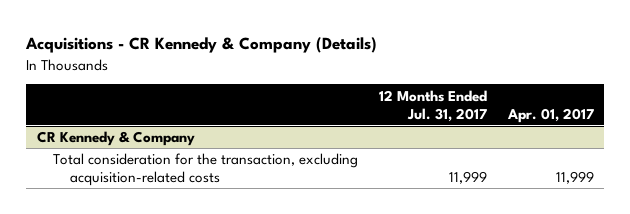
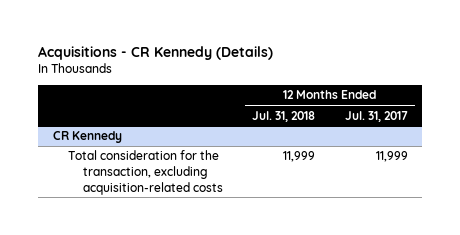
[25,37,378,54] Acquisitions - CR Kennedy & Company (Details) -> [38,45,274,60] Acquisitions - CR Kennedy (Details)
[506,107,594,123] Apr. 01, 2017 -> none
none -> [252,110,316,122] Jul. 31, 2018
[36,131,195,147] CR Kennedy & Company -> [52,131,122,144] CR Kennedy

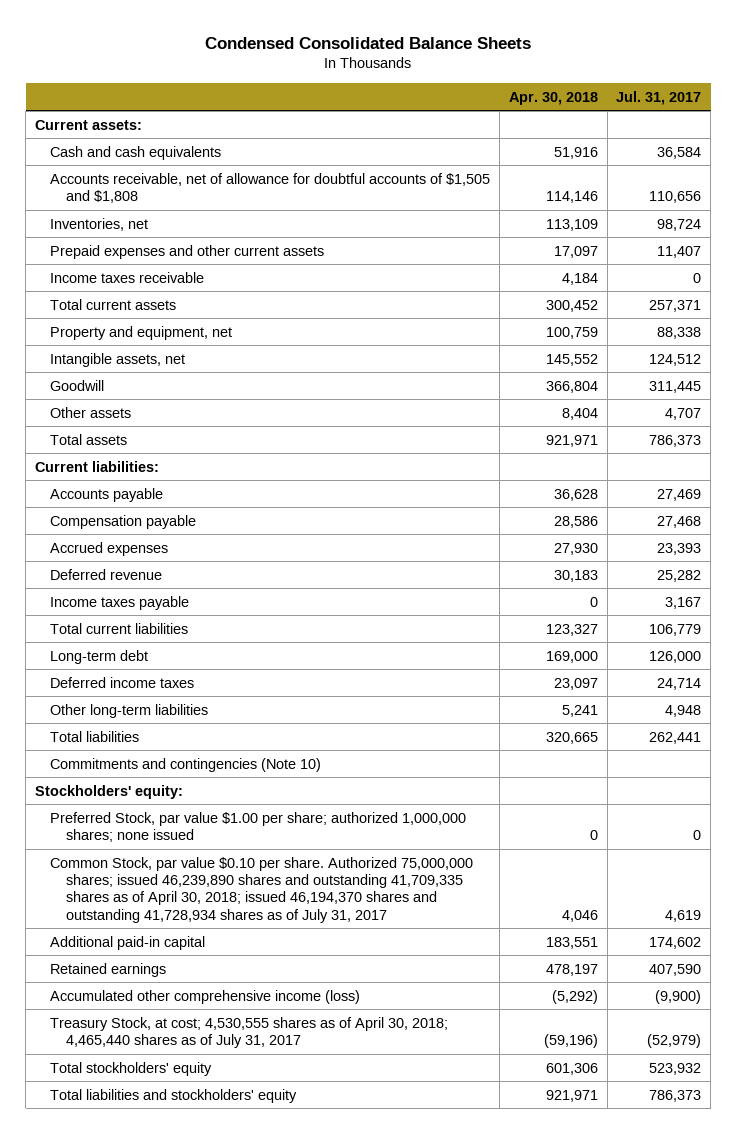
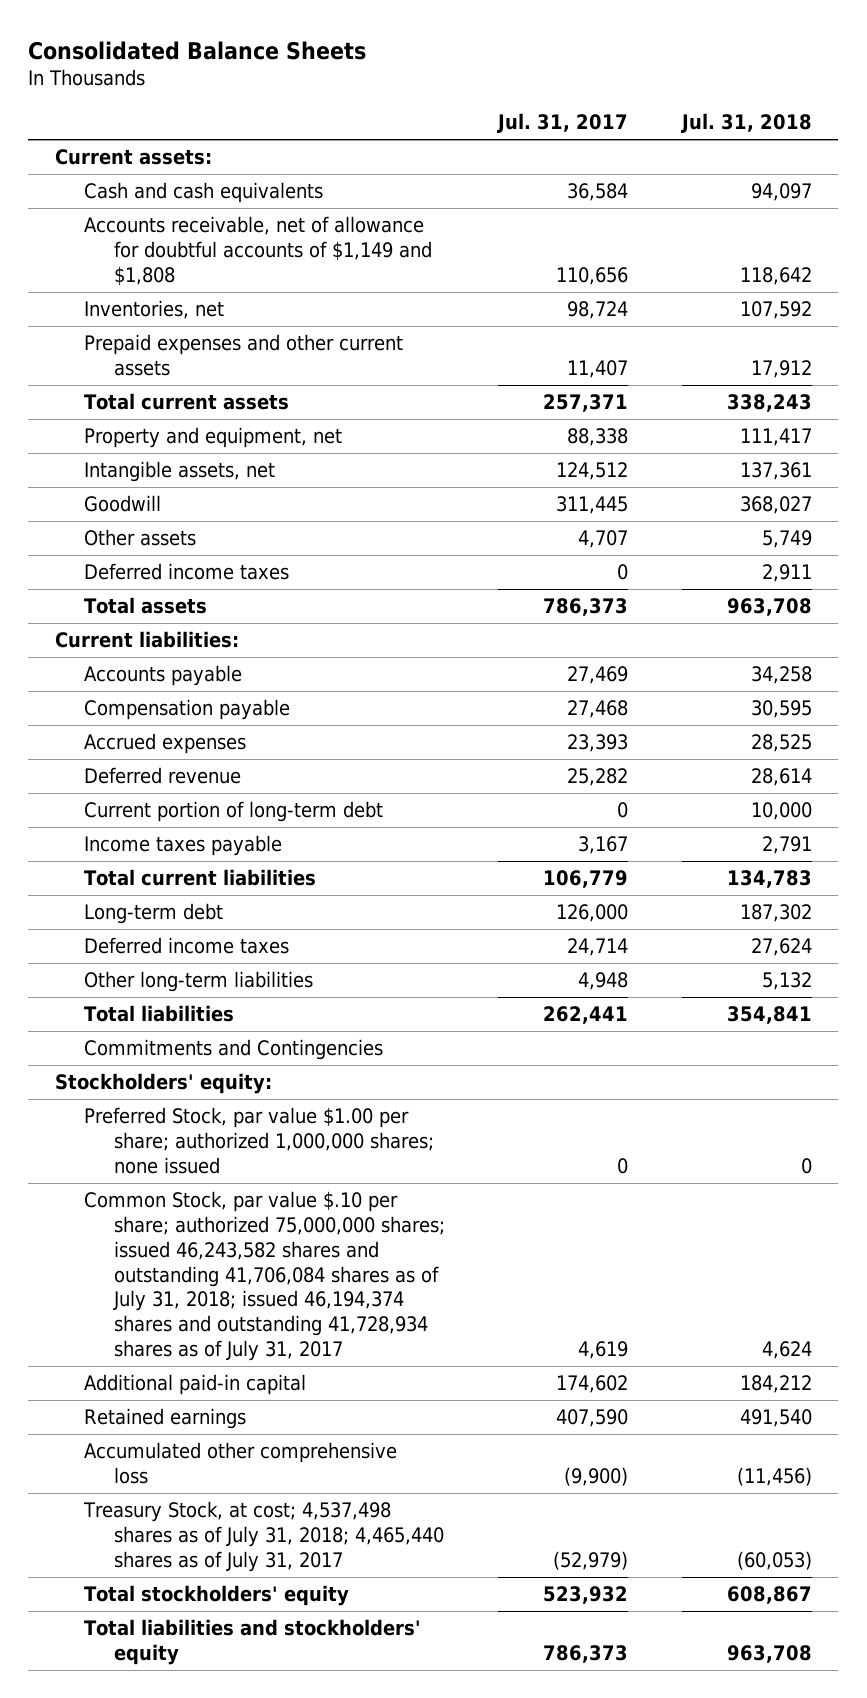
[205,36,532,49] Condensed Consolidated Balance Sheets -> [28,40,367,60] Consolidated Balance Sheets
[508,91,598,105] Apr. 30, 2018 -> none
none -> [680,113,812,134] Jul. 31, 2018
[50,172,491,204] Accounts receivable, net of allowance for doubtful accounts of $1,505 and $1,808 -> [84,216,432,285] Accounts receivable, net of allowance for doubtful accounts of $1,149 and $1,808
[50,271,205,283] Income taxes receivable -> none
none -> [84,563,290,581] Deferred income taxes
none -> [84,801,384,823] Current portion of long-term debt
[50,757,322,772] Commitments and contingencies (Note 10) -> [84,1039,384,1061] Commitments and Contingencies
[50,856,474,923] Common Stock, par value $0.10 per share. Authorized 75,000,000 shares; issued 46,239,890 shares and outstanding 41,709,335 shares as of April 30, 2018; issued 46,194,370 shares and outstanding 41,728,934 shares as of July 31, 2017 -> [84,1191,445,1361] Common Stock, par value $.10 per share; authorized 75,000,000 shares; issued 46,243,582 shares and outstanding 41,706,084 shares as of July 31, 2018; issued 46,194,374 shares and outstanding 41,728,934 shares as of July 31, 2017
[50,989,361,1004] Accumulated other comprehensive income (loss) -> [84,1442,398,1485] Accumulated other comprehensive loss
[50,1016,449,1049] Treasury Stock, at cost; 4,530,555 shares as of April 30, 2018; 4,465,440 shares as of July 31, 2017 -> [83,1501,444,1572] Treasury Stock, at cost; 4,537,498 shares as of July 31, 2018; 4,465,440 shares as of July 31, 2017

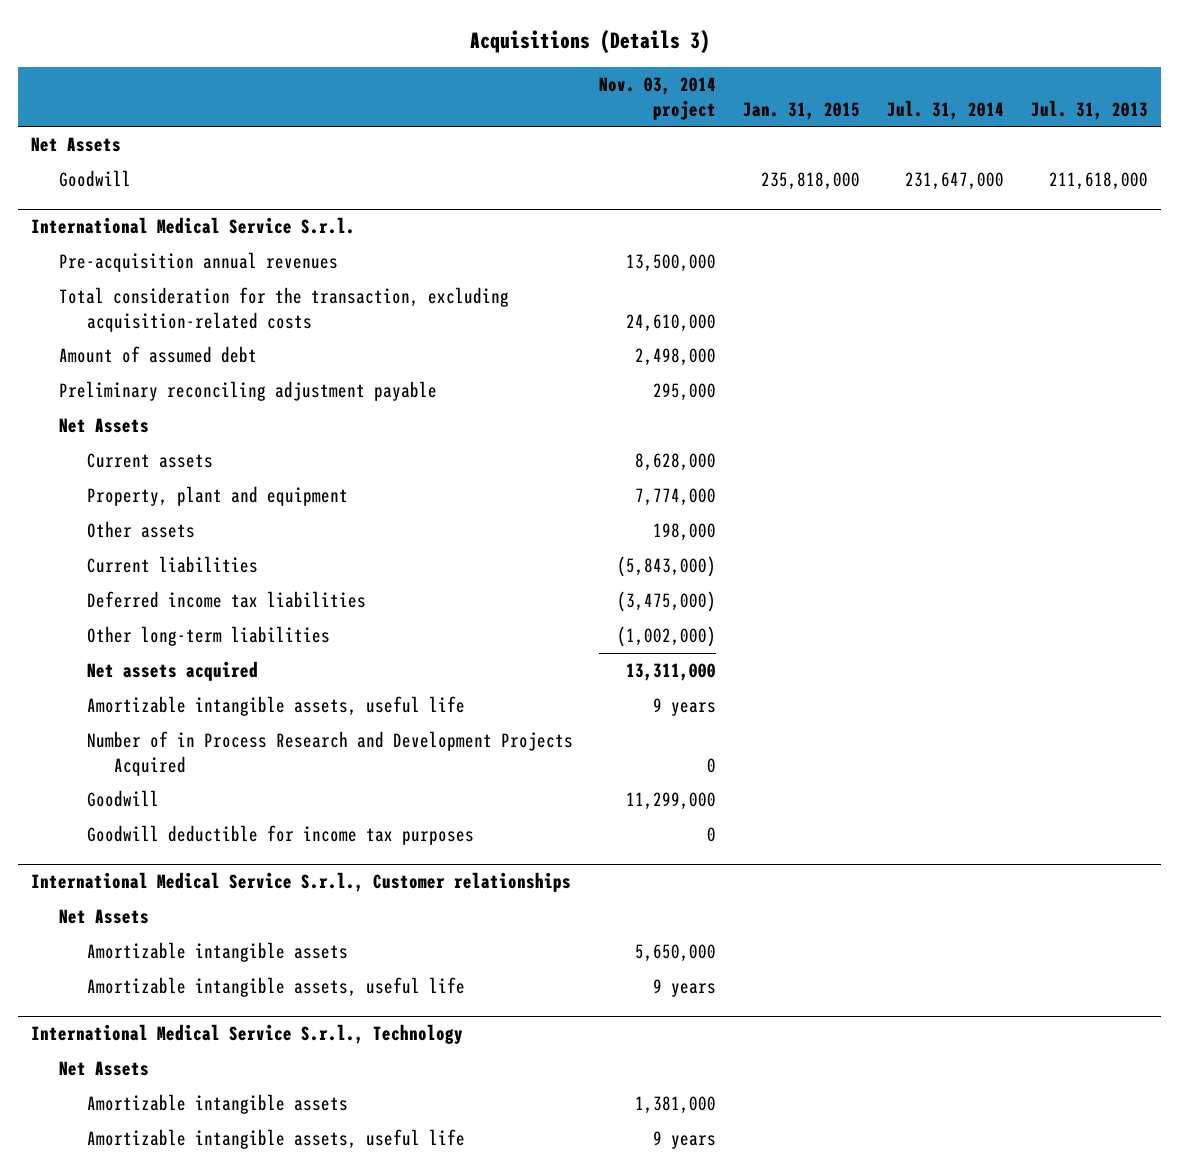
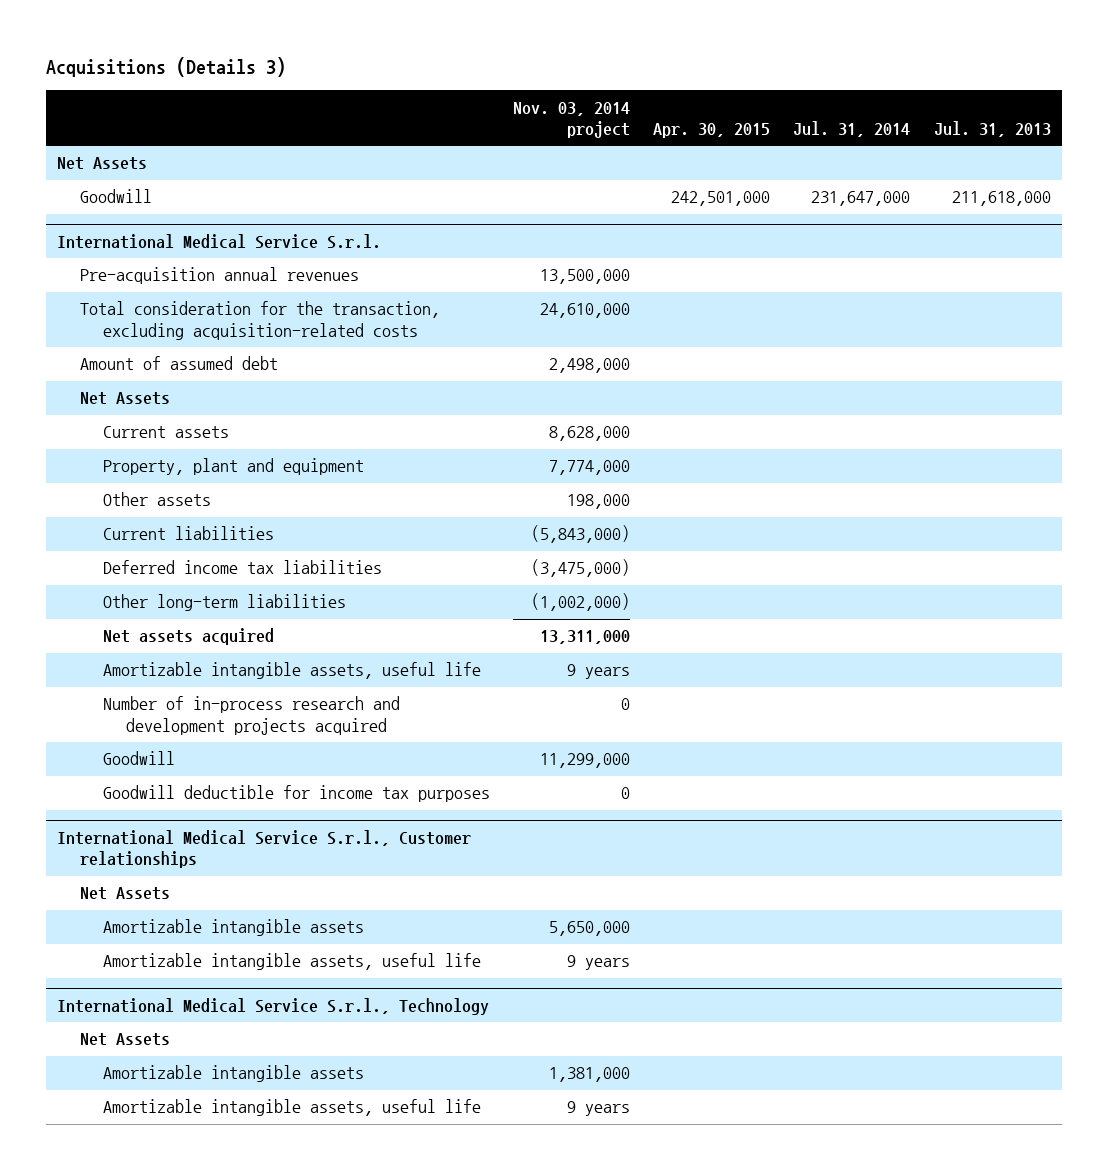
[743,101,861,120] Jan. 31, 2015 -> none
none -> [653,123,771,139] Apr. 30, 2015
[59,380,438,401] Preliminary reconciling adjustment payable -> none
[86,730,573,776] Number of in Process Research and Development Projects Acquired -> [103,696,401,735] Number of in-process research and development projects acquired

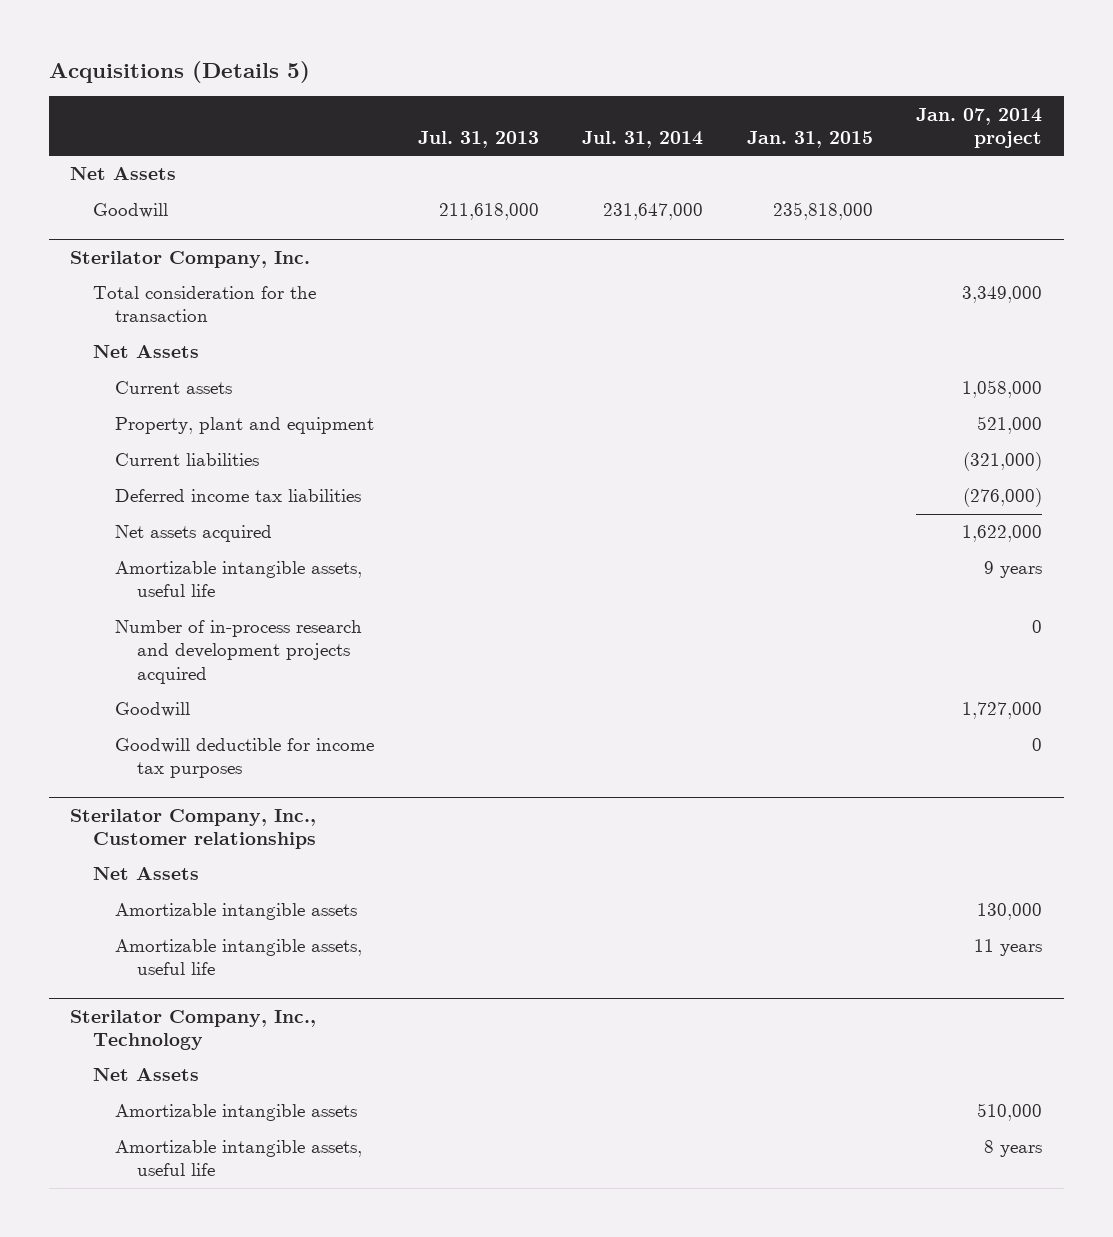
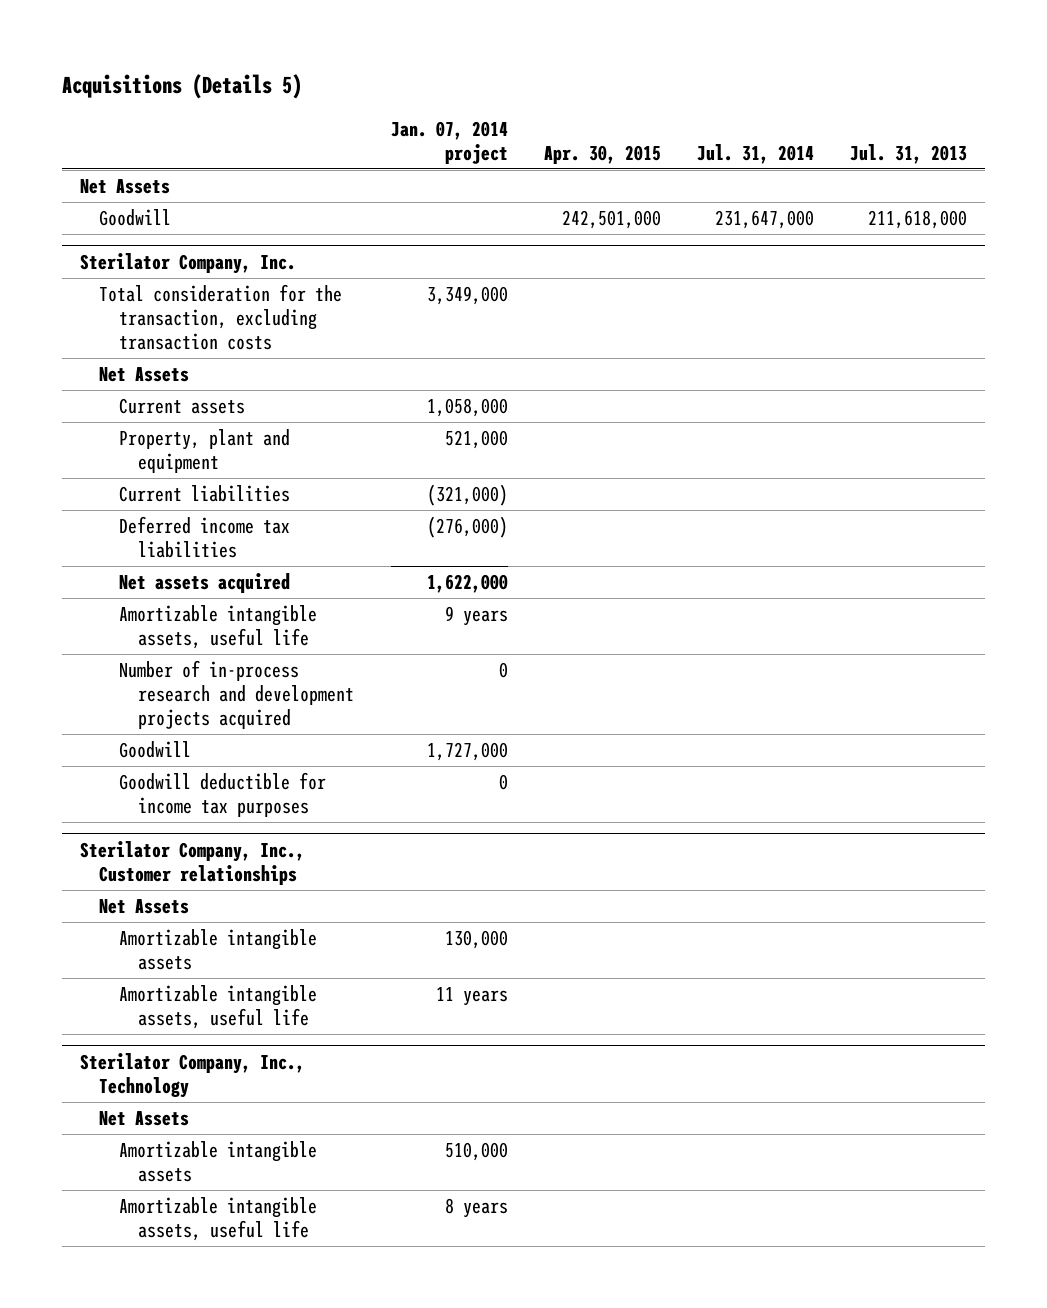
[746,130,873,148] Jan. 31, 2015 -> none
none -> [543,144,661,164] Apr. 30, 2015
[92,286,316,323] Total consideration for the transaction -> [99,283,343,350] Total consideration for the transaction, excluding transaction costs

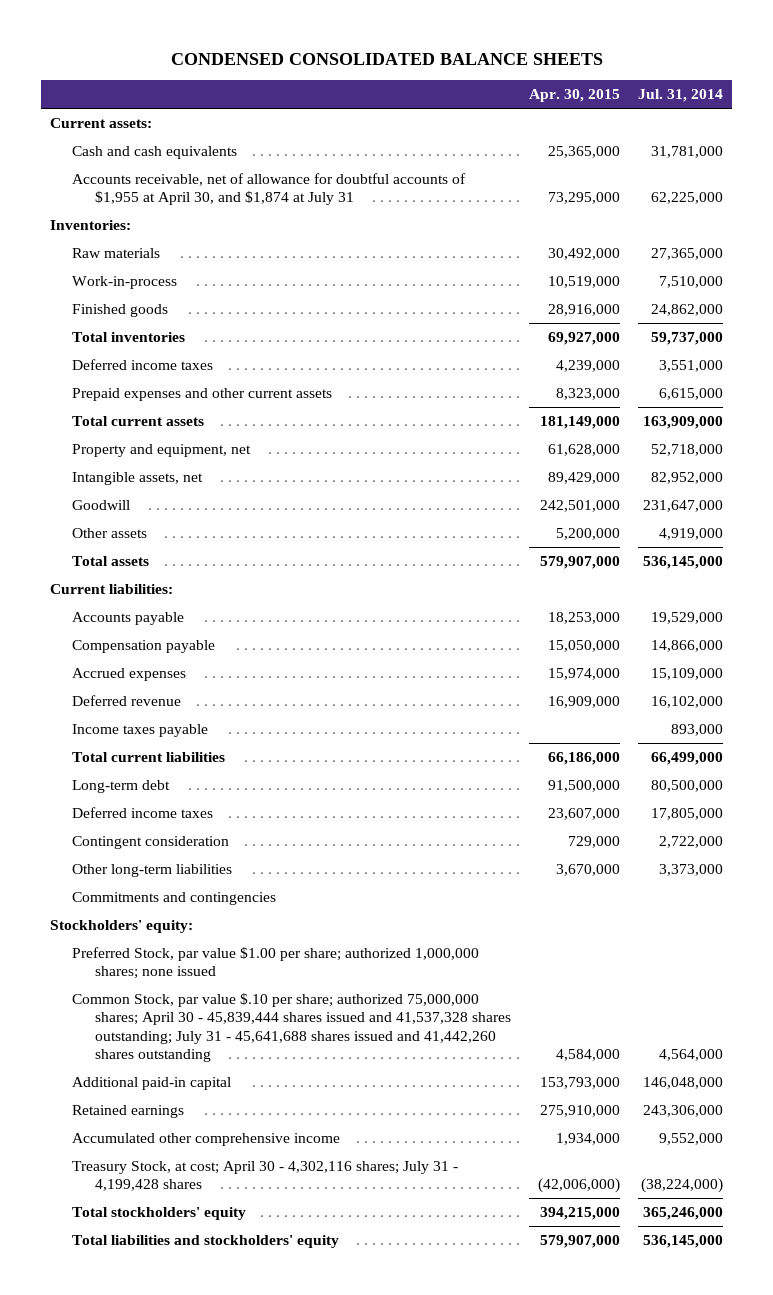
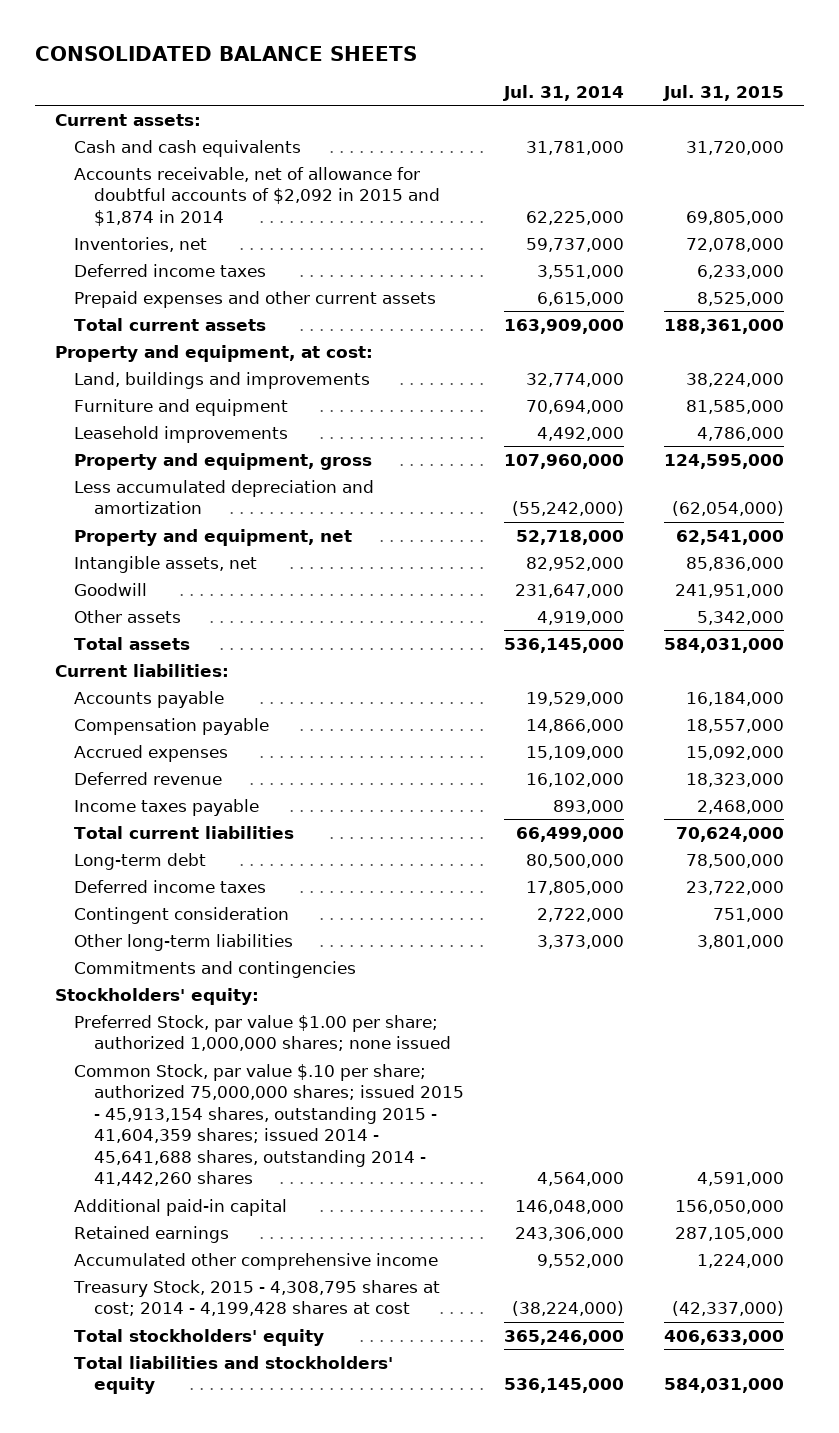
[170,52,603,65] CONDENSED CONSOLIDATED BALANCE SHEETS -> [35,46,418,62] CONSOLIDATED BALANCE SHEETS
[529,89,621,103] Apr. 30, 2015 -> none
none -> [662,84,784,101] Jul. 31, 2015
[49,219,131,230] Inventories: -> none
[72,247,161,258] Raw materials -> none
[72,275,178,289] Work-in-process -> none
[72,303,169,317] Finished goods -> none
[72,172,467,206] Accounts receivable, net of allowance for doubtful accounts of $1,955 at April 30, and $1,874 at July 31 -> [74,166,440,226] Accounts receivable, net of allowance for doubtful accounts of $2,092 in 2015 and $1,874 in 2014
[72,331,186,342] Total inventories -> [74,236,208,252] Inventories, net
none -> [55,344,374,362] Property and equipment, at cost:
none -> [74,371,371,389] Land, buildings and improvements
none -> [74,398,289,416] Furniture and equipment
none -> [74,425,289,443] Leasehold improvements
none -> [74,452,373,470] Property and equipment, gross
none -> [74,479,375,515] Less accumulated depreciation and amortization
[72,992,511,1062] Common Stock, par value $.10 per share; authorized 75,000,000 shares; April 30 - 45,839,444 shares issued and 41,537,328 shares outstanding; July 31 - 45,641,688 shares issued and 41,442,260 shares outstanding -> [74,1063,464,1187] Common Stock, par value $.10 per share; authorized 75,000,000 shares; issued 2015 - 45,913,154 shares, outstanding 2015 - 41,604,359 shares; issued 2014 - 45,641,688 shares, outstanding 2014 - 41,442,260 shares
[72,1160,459,1192] Treasury Stock, at cost; April 30 - 4,302,116 shares; July 31 - 4,199,428 shares -> [73,1279,441,1317] Treasury Stock, 2015 - 4,308,795 shares at cost; 2014 - 4,199,428 shares at cost

